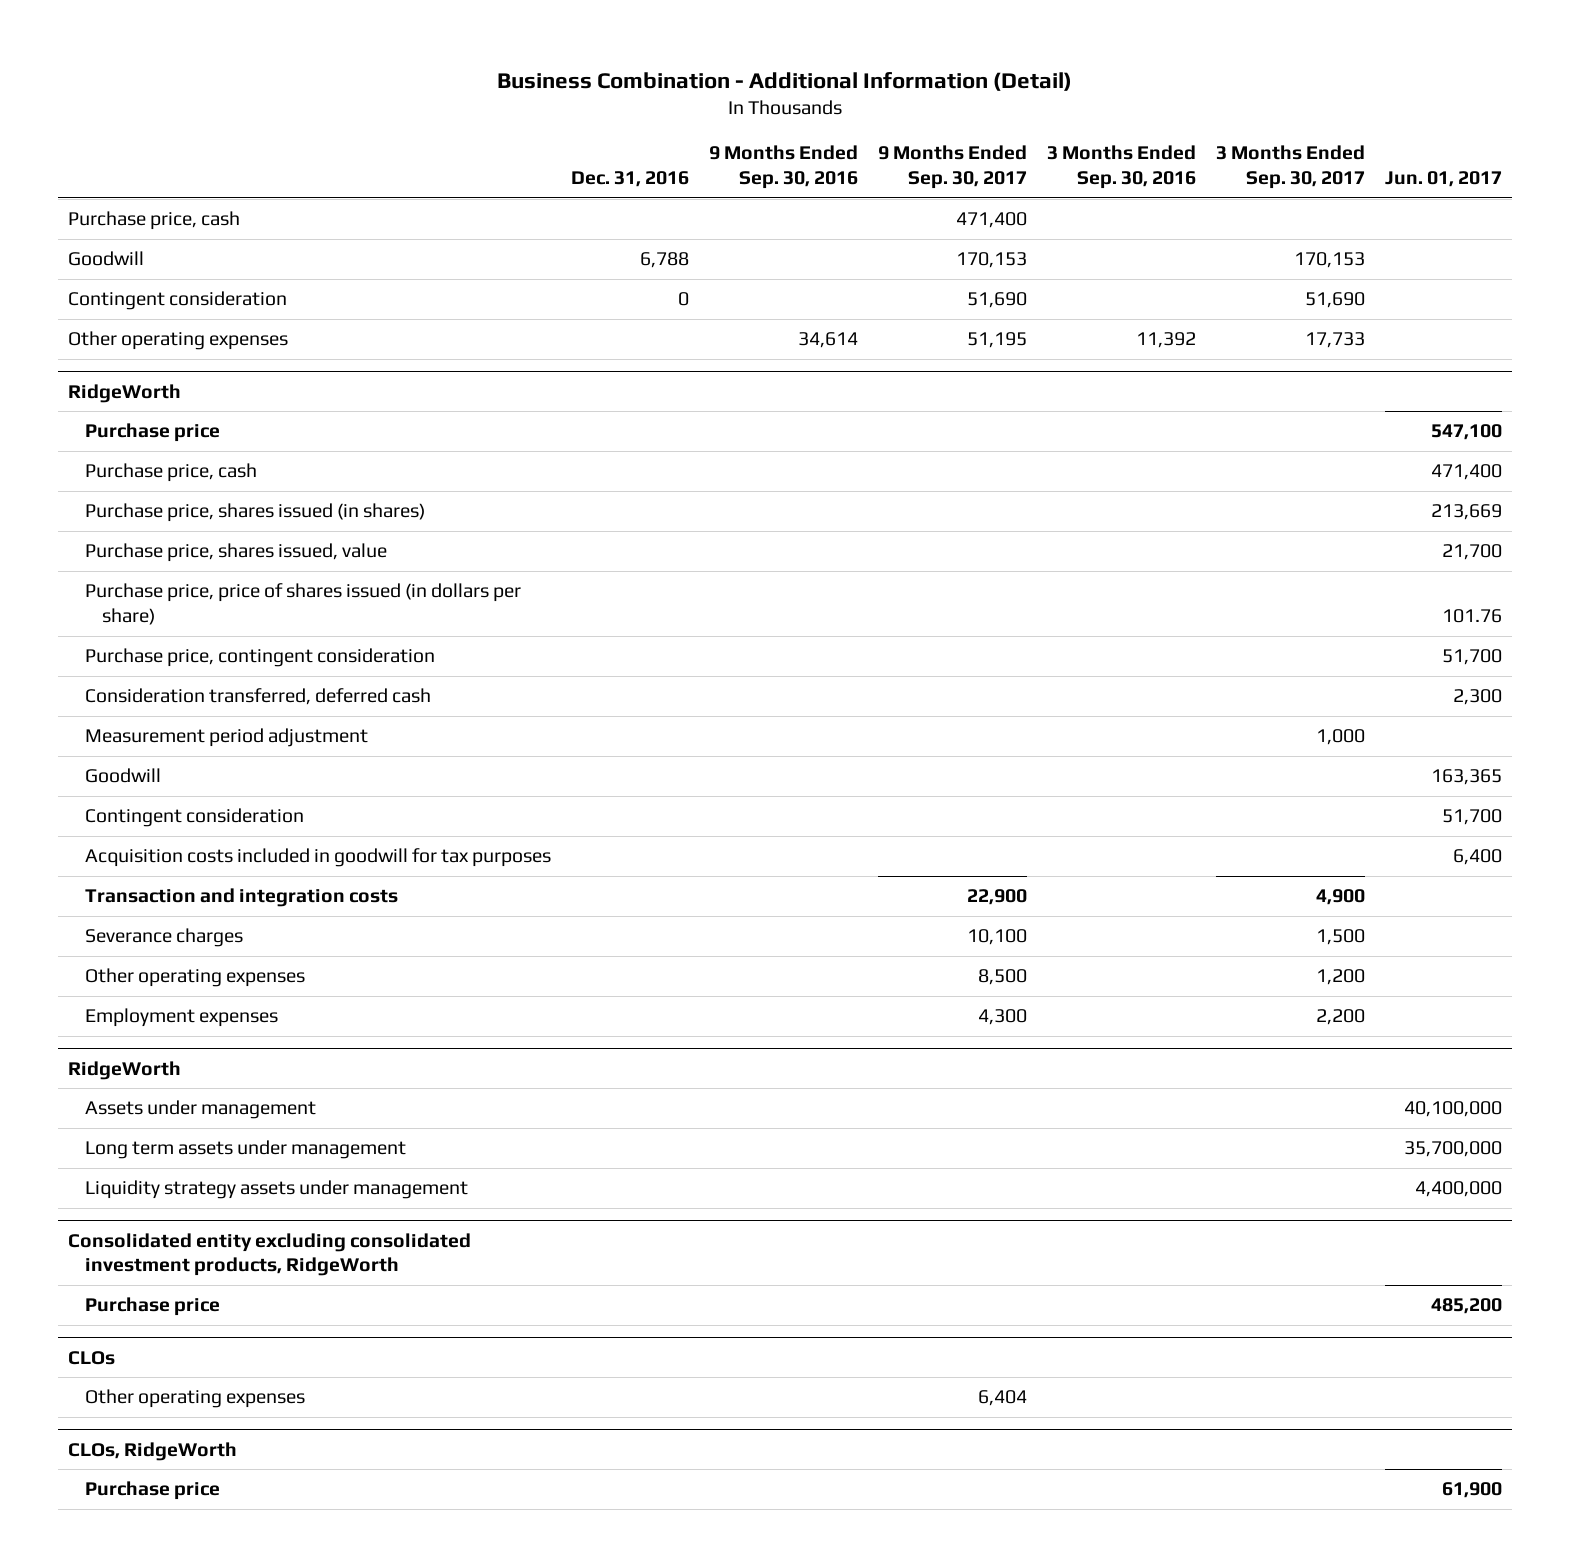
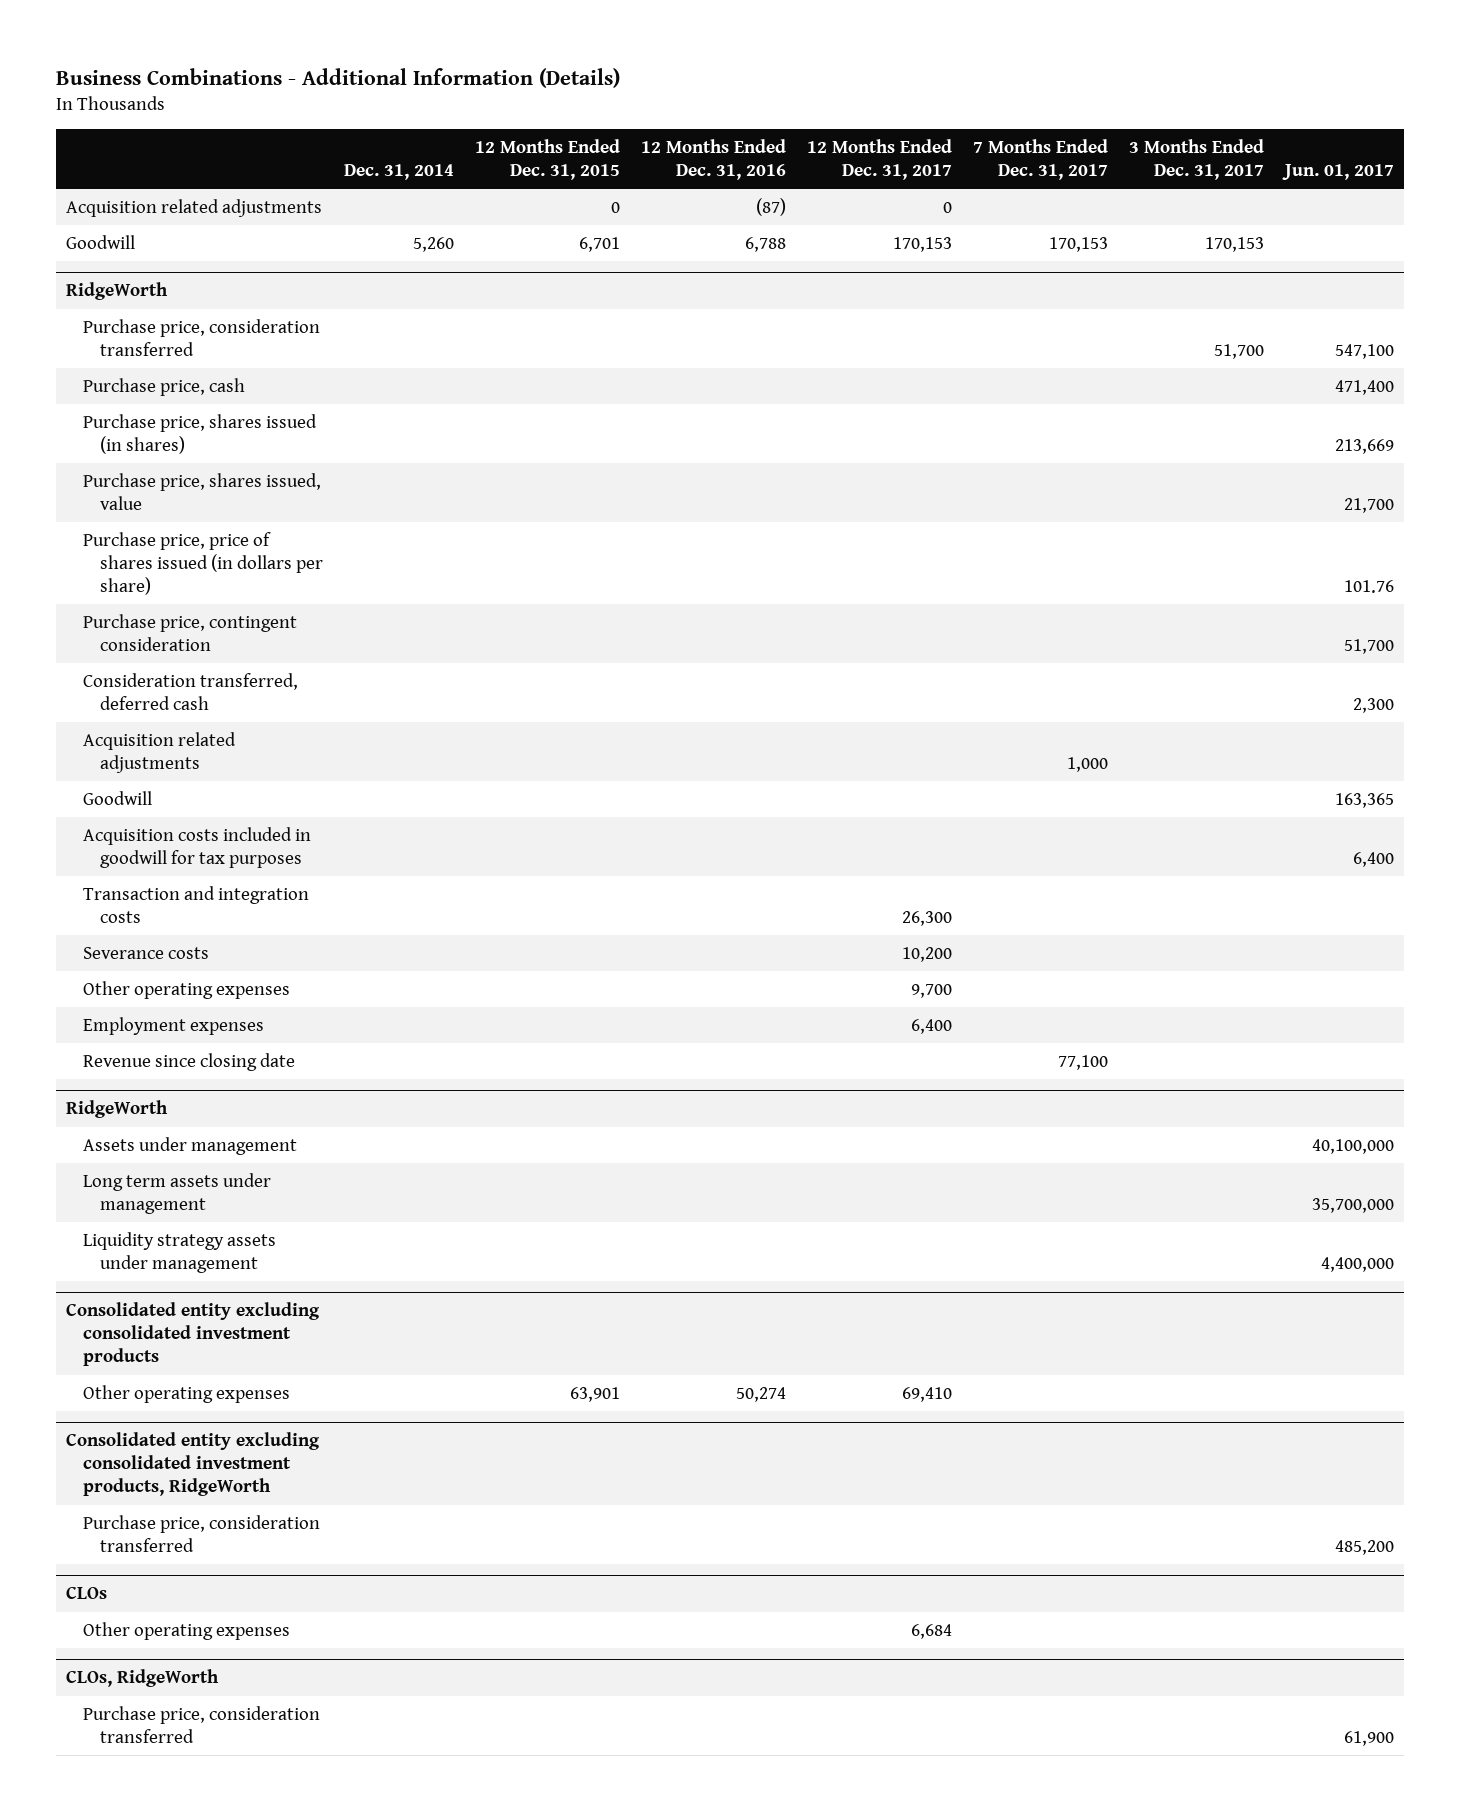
[496,71,1072,91] Business Combination - Additional Information (Detail) -> [55,67,620,88] Business Combinations - Additional Information (Details)
[570,171,689,188] Dec. 31, 2016 -> none
[708,145,858,190] 9 Months Ended Sep. 30, 2016 -> none
[877,145,1027,190] 9 Months Ended Sep. 30, 2017 -> none
[1046,145,1196,190] 3 Months Ended Sep. 30, 2016 -> none
[1215,145,1365,190] 3 Months Ended Sep. 30, 2017 -> none
none -> [344,163,455,180] Dec. 31, 2014
none -> [475,138,621,180] 12 Months Ended Dec. 31, 2015
none -> [641,138,787,180] 12 Months Ended Dec. 31, 2016
none -> [807,138,953,180] 12 Months Ended Dec. 31, 2017
none -> [973,138,1109,180] 7 Months Ended Dec. 31, 2017
none -> [1128,138,1264,180] 3 Months Ended Dec. 31, 2017
[67,211,240,231] Purchase price, cash -> none
none -> [66,198,323,217] Acquisition related adjustments
[67,291,287,311] Contingent consideration -> none
[67,331,288,351] Other operating expenses -> none
[84,423,220,443] Purchase price -> [83,318,321,356] Purchase price, consideration transferred
[84,728,368,748] Measurement period adjustment -> [83,731,237,773] Acquisition related adjustments
[84,808,304,828] Contingent consideration -> none
[84,928,243,948] Severance charges -> [83,946,210,959] Severance costs
none -> [83,1052,296,1071] Revenue since closing date
none -> [66,1302,321,1367] Consolidated entity excluding consolidated investment products
none -> [83,1384,291,1403] Other operating expenses
[84,1297,220,1317] Purchase price -> [83,1514,321,1552] Purchase price, consideration transferred
[84,1481,220,1501] Purchase price -> [83,1705,321,1743] Purchase price, consideration transferred

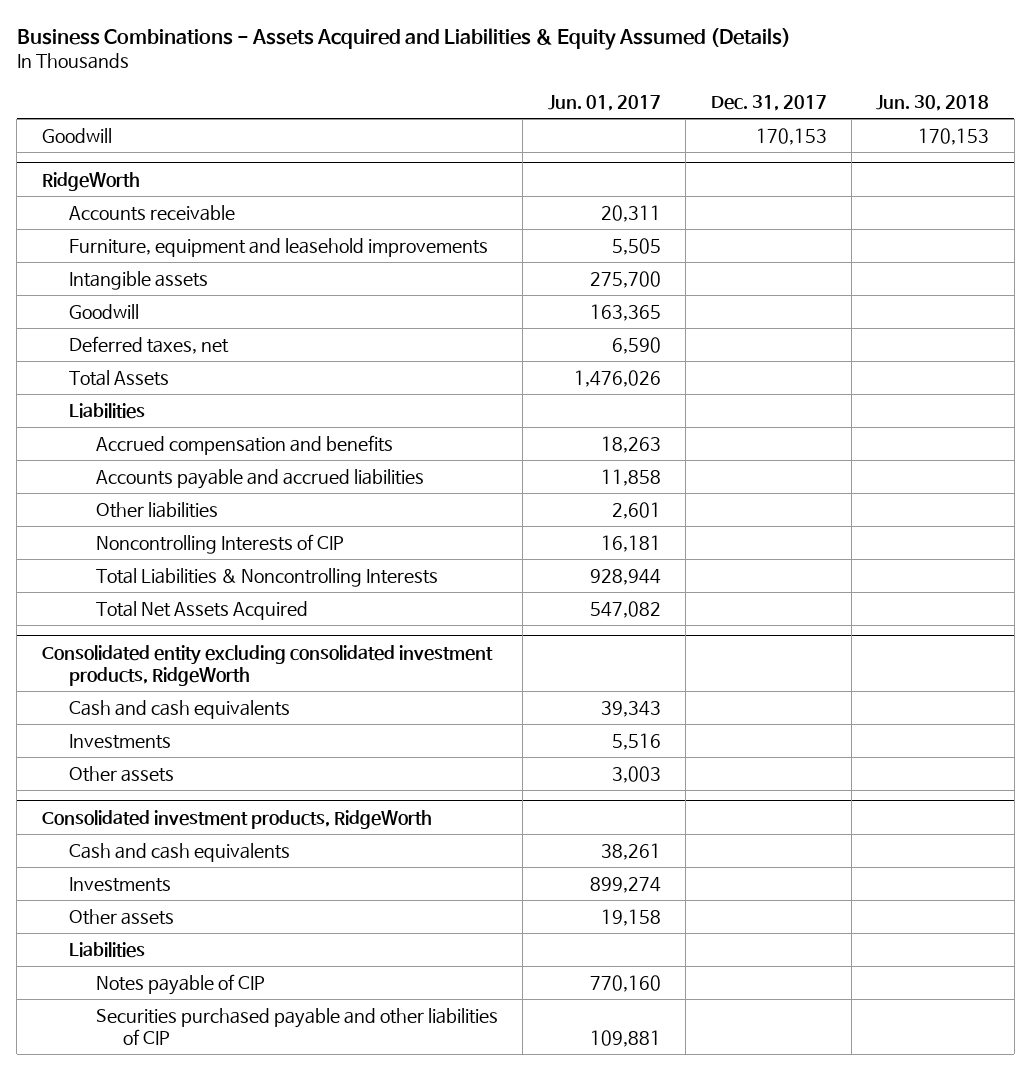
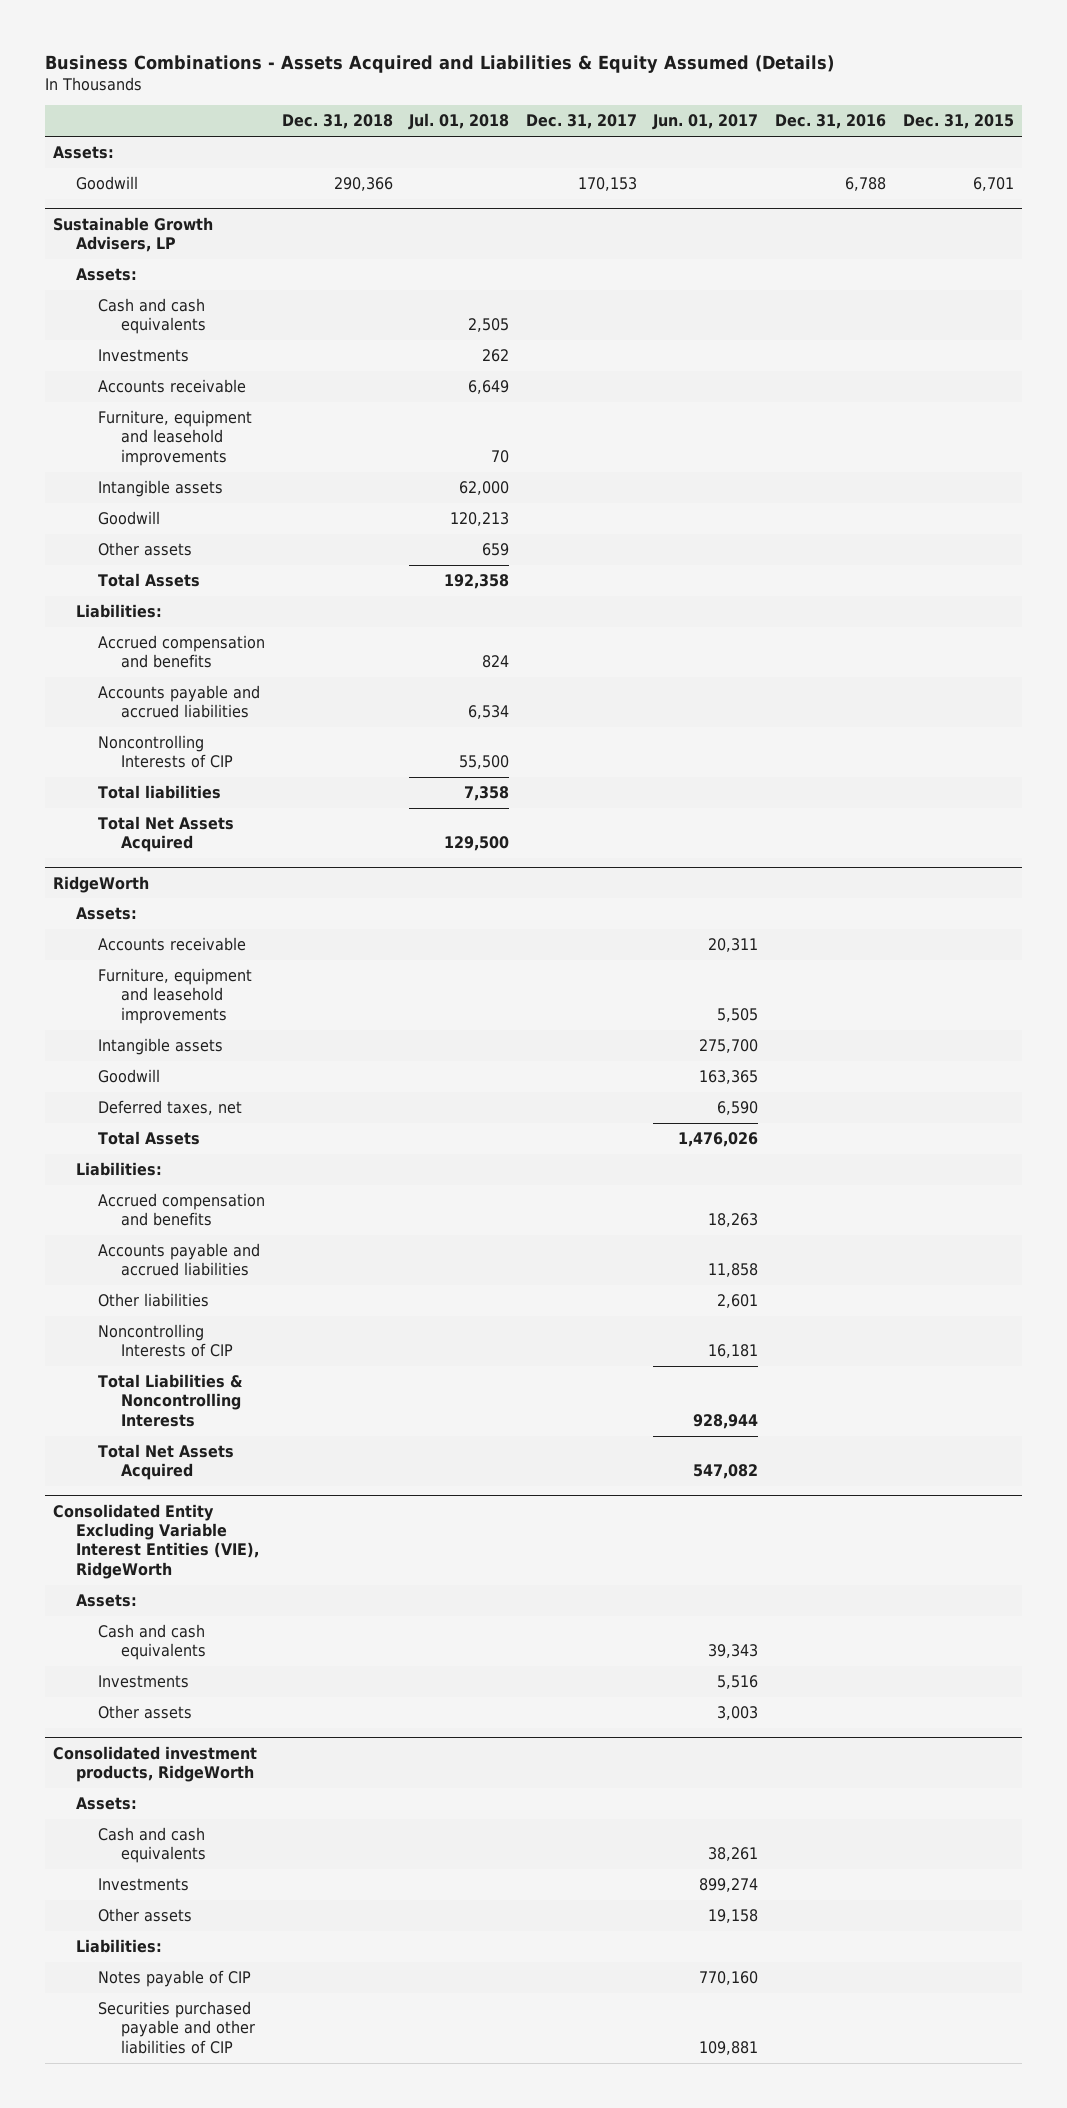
[876,94,990,111] Jun. 30, 2018 -> none
none -> [281,114,393,130] Dec. 31, 2018
none -> [408,113,510,131] Jul. 01, 2018
none -> [774,114,886,130] Dec. 31, 2016
none -> [902,114,1014,130] Dec. 31, 2015
none -> [53,146,115,160] Assets:
none -> [53,216,214,253] Sustainable Growth Advisers, LP
none -> [75,268,137,282] Assets:
none -> [98,298,206,335] Cash and cash equivalents
none -> [98,349,190,363] Investments
none -> [98,379,247,394] Accounts receivable
none -> [98,410,253,466] Furniture, equipment and leasehold improvements
none -> [98,480,224,498] Intangible assets
none -> [98,511,161,526] Goodwill
none -> [98,542,193,557] Other assets
none -> [98,573,201,588] Total Assets
none -> [75,604,162,619] Liabilities:
none -> [98,635,266,669] Accrued compensation and benefits
none -> [98,685,261,719] Accounts payable and accrued liabilities
none -> [98,735,233,769] Noncontrolling Interests of CIP
none -> [98,785,222,800] Total liabilities
none -> [98,816,235,853] Total Net Assets Acquired
none -> [75,907,137,921] Assets:
[68,402,145,419] Liabilities -> [75,1162,162,1177] Liabilities:
[41,644,493,686] Consolidated entity excluding consolidated investment products, RidgeWorth -> [53,1503,259,1579] Consolidated Entity Excluding Variable Interest Entities (VIE), RidgeWorth
none -> [75,1594,137,1608] Assets:
none -> [75,1797,137,1811] Assets:
[68,941,145,958] Liabilities -> [75,1939,162,1954] Liabilities:

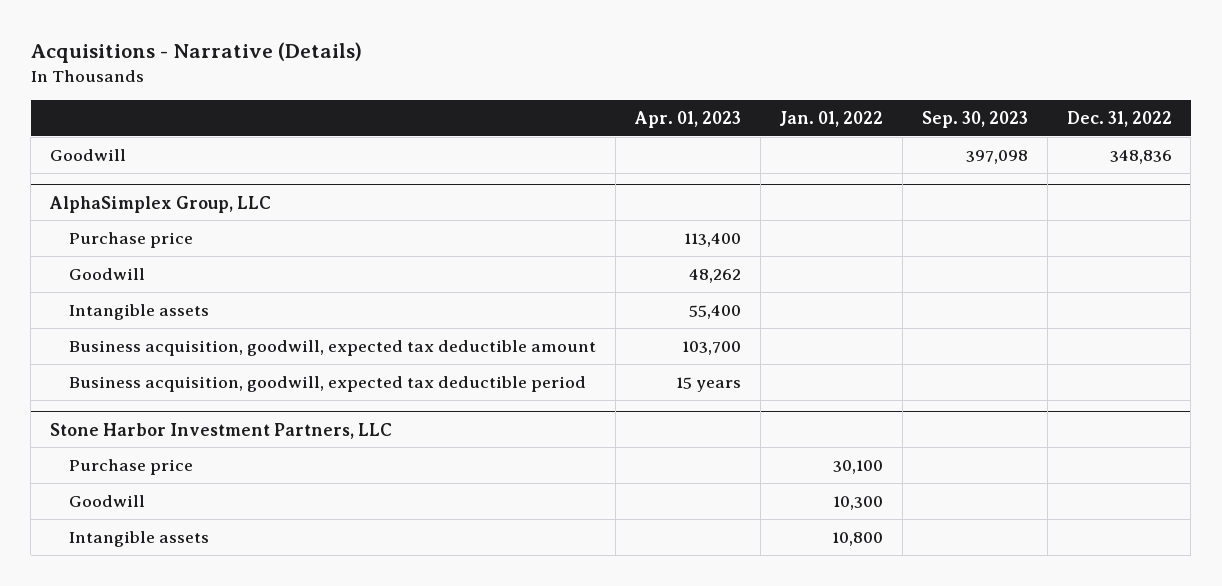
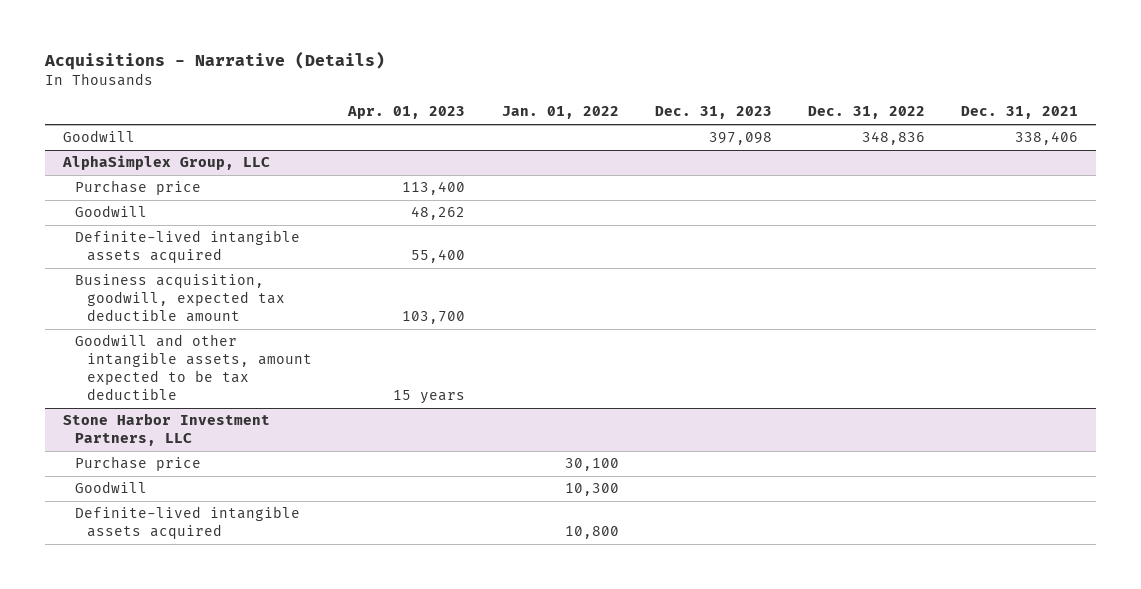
[921,111,1028,129] Sep. 30, 2023 -> none
none -> [654,106,772,120] Dec. 31, 2023
none -> [961,106,1079,120] Dec. 31, 2021
[69,304,210,321] Intangible assets -> [75,230,301,264] Definite-lived intangible assets acquired
[69,376,587,393] Business acquisition, goodwill, expected tax deductible period -> [75,334,313,401] Goodwill and other intangible assets, amount expected to be tax deductible
[69,531,210,548] Intangible assets -> [75,506,301,540] Definite-lived intangible assets acquired

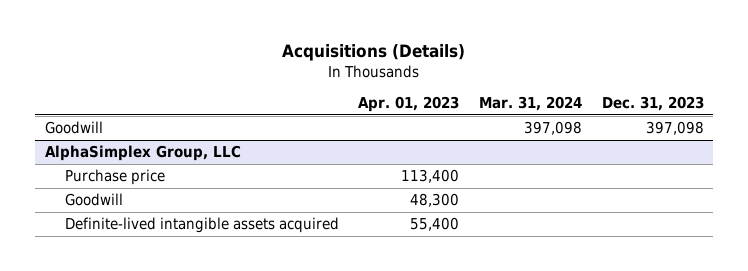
[43,51,385,71] Acquisitions - Narrative (Details) -> [282,44,466,62] Acquisitions (Details)
[501,106,619,120] Jan. 01, 2022 -> none
[808,106,926,120] Dec. 31, 2022 -> none
[961,106,1079,120] Dec. 31, 2021 -> none
none -> [478,96,582,112] Mar. 31, 2024
[411,206,466,221] 48,262 -> [410,193,460,208] 48,300
[75,274,286,323] Business acquisition, goodwill, expected tax deductible amount -> none
[75,334,313,401] Goodwill and other intangible assets, amount expected to be tax deductible -> none
[63,413,271,447] Stone Harbor Investment Partners, LLC -> none
[75,456,202,472] Purchase price -> none
[75,481,148,494] Goodwill -> none
[75,506,301,540] Definite-lived intangible assets acquired -> none

